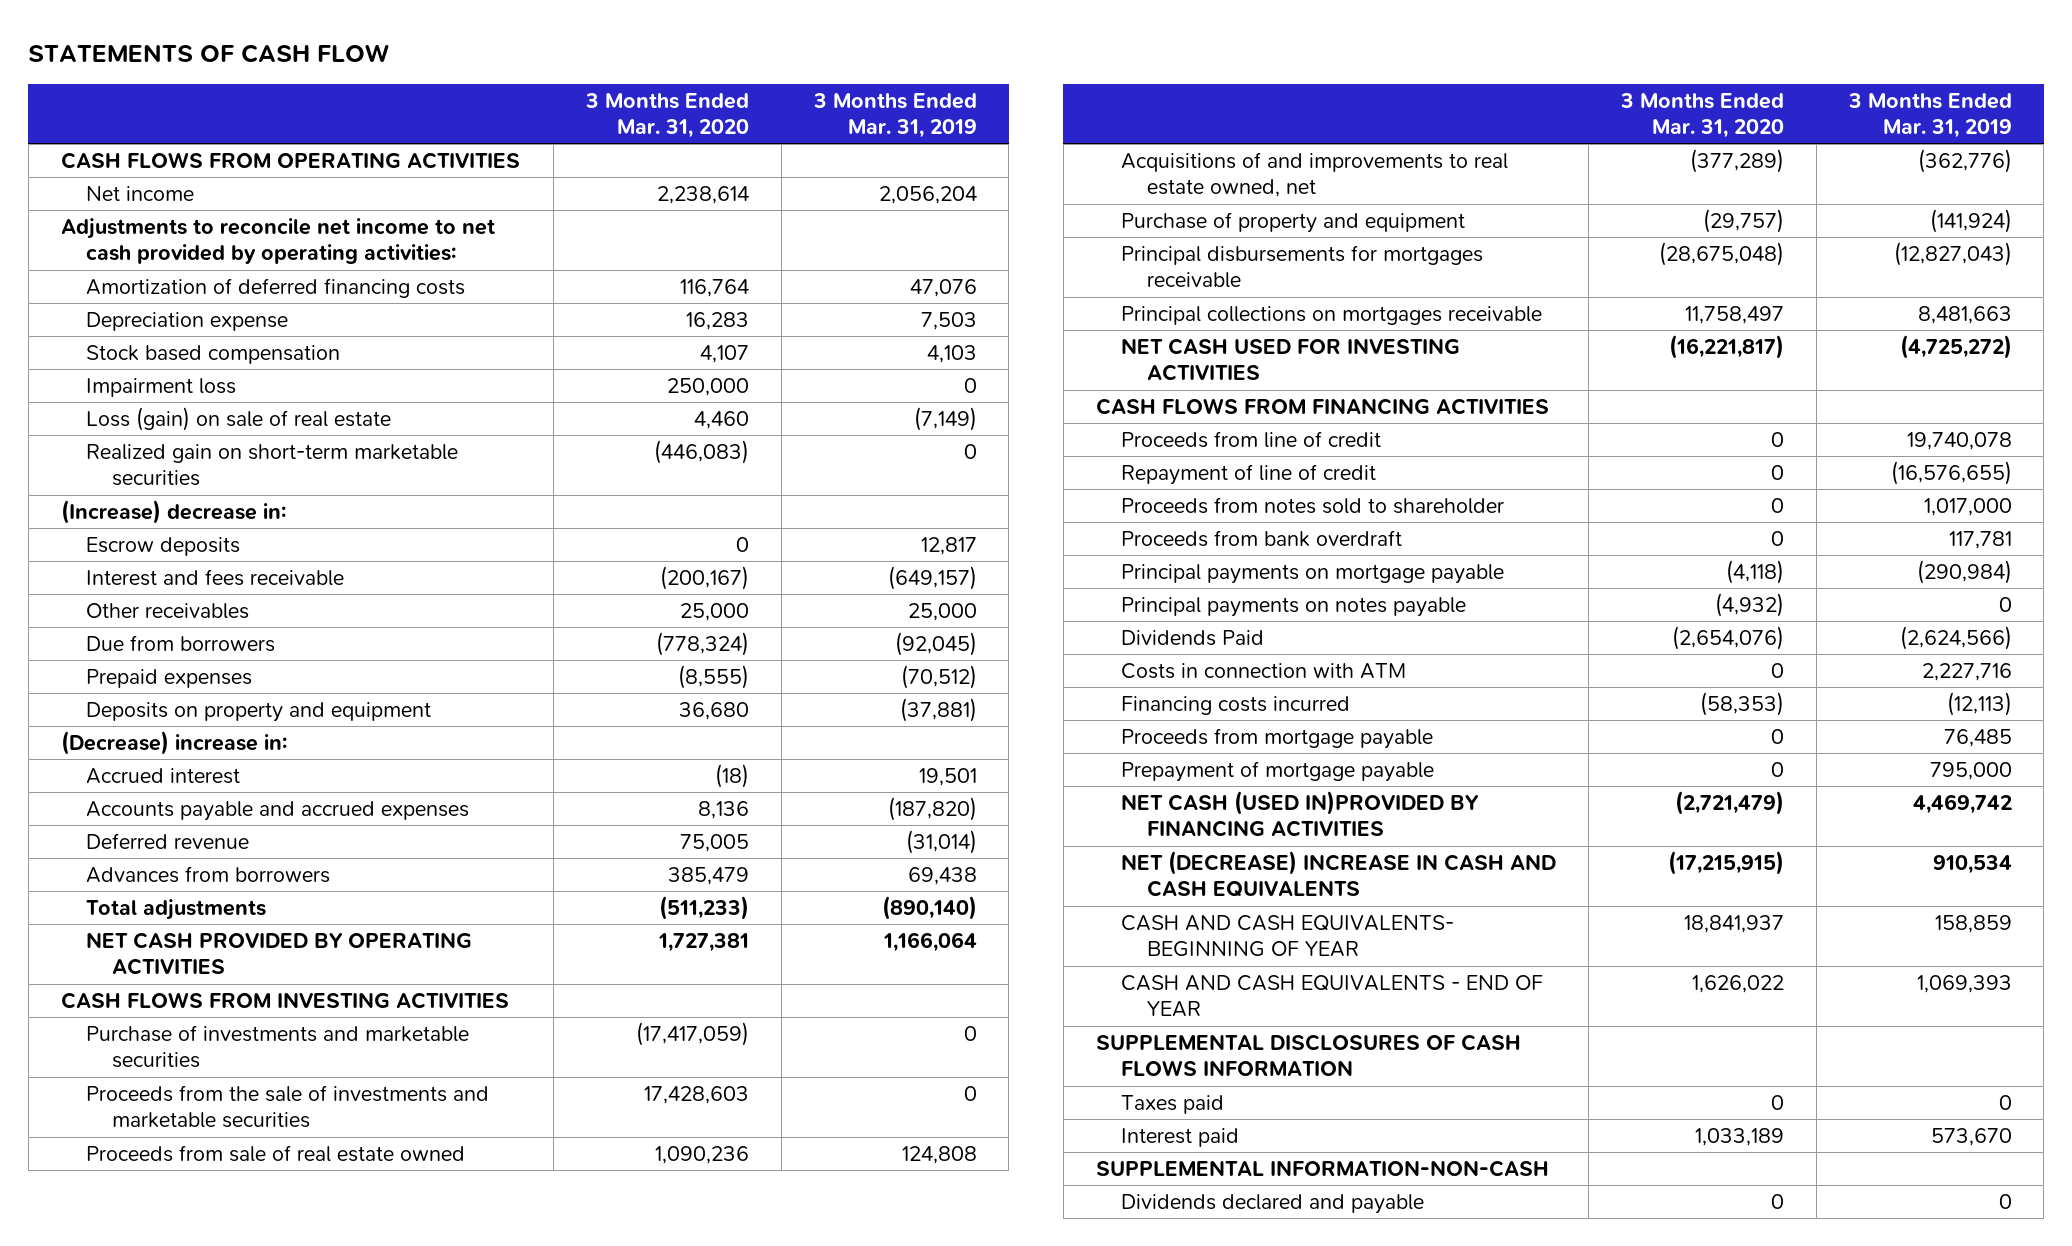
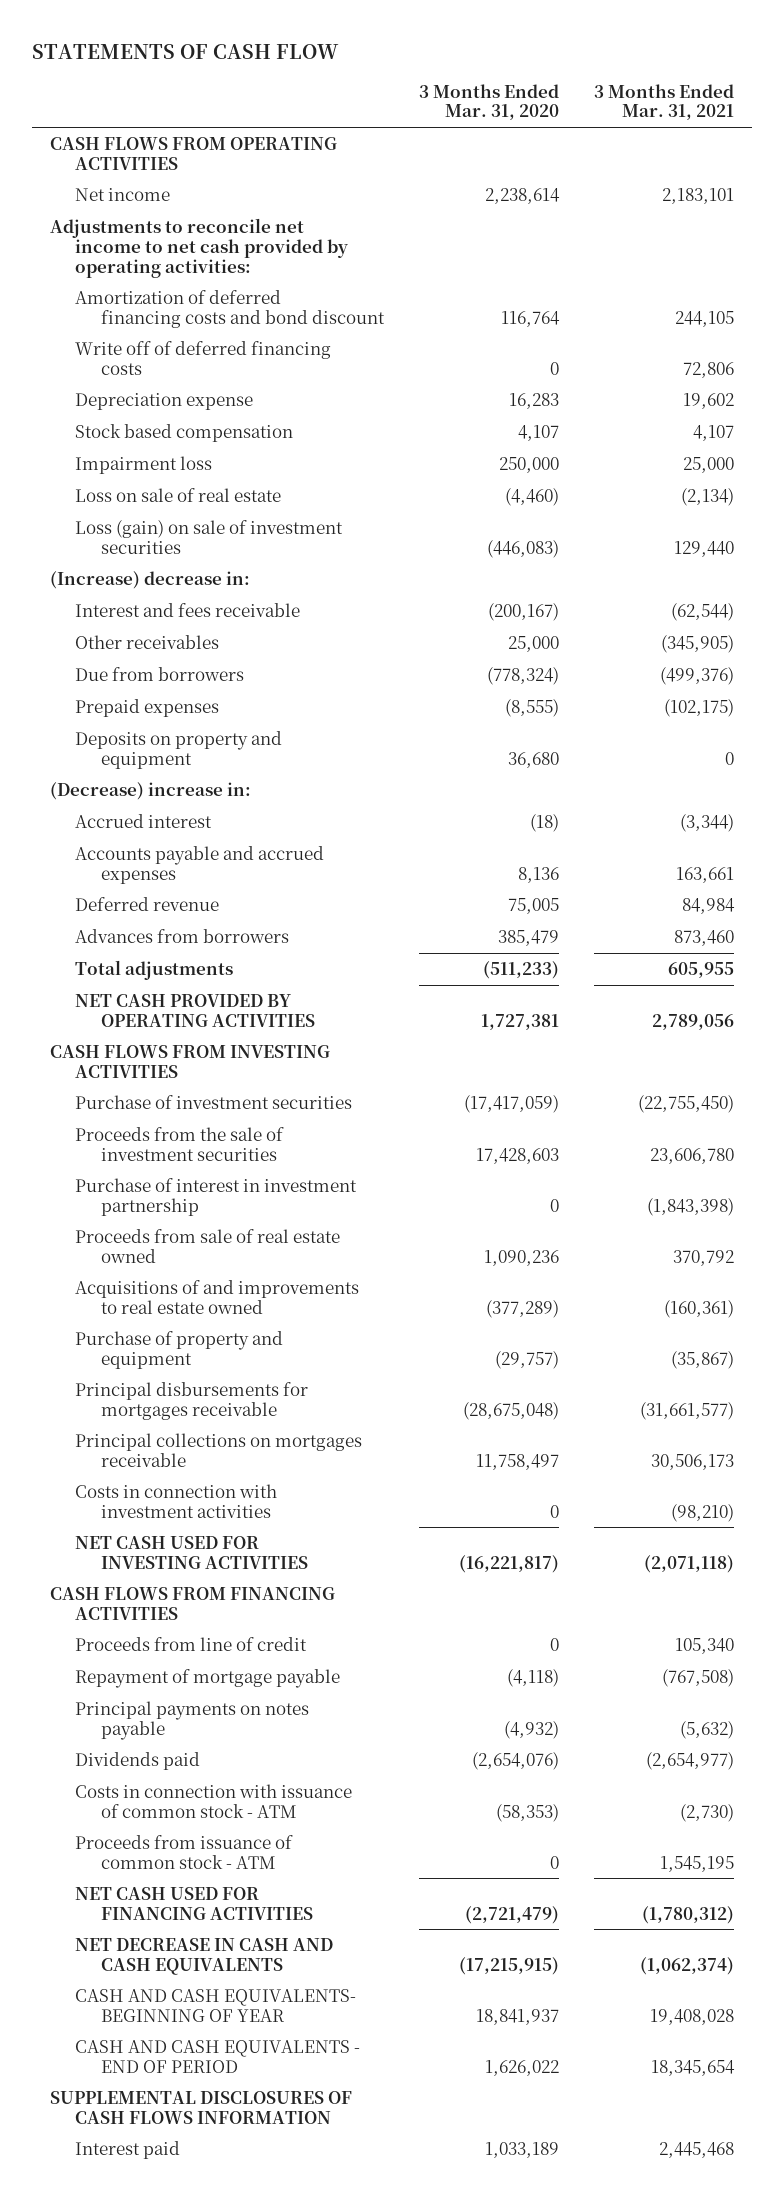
[812,92,977,139] 3 Months Ended Mar. 31, 2019 -> none
none -> [594,83,735,121] 3 Months Ended Mar. 31, 2021
[86,278,466,299] Amortization of deferred financing costs -> [75,290,385,328] Amortization of deferred financing costs and bond discount
none -> [75,341,332,375] Write off of deferred financing costs
[86,407,392,432] Loss (gain) on sale of real estate -> [75,488,282,503] Loss on sale of real estate
[694,411,750,430] 4,460 -> [505,488,560,507] (4,460)
[86,444,459,487] Realized gain on short-term marketable securities -> [75,520,344,554] Loss (gain) on sale of investment securities
[86,537,241,557] Escrow deposits -> none
[86,1025,470,1069] Purchase of investments and marketable securities -> [75,1095,353,1110] Purchase of investment securities
[86,1085,490,1129] Proceeds from the sale of investments and marketable securities -> [75,1127,285,1161] Proceeds from the sale of investment securities
none -> [75,1178,358,1216] Purchase of interest in investment partnership
[1121,152,1509,198] Acquisitions of and improvements to real estate owned, net -> [75,1280,360,1314] Acquisitions of and improvements to real estate owned
none -> [75,1484,278,1518] Costs in connection with investment activities
[1121,497,1505,515] Proceeds from notes sold to shareholder -> none
[1121,530,1403,548] Proceeds from bank overdraft -> none
[1121,564,1505,585] Principal payments on mortgage payable -> none
[1121,464,1377,486] Repayment of line of credit -> [75,1669,341,1689] Repayment of mortgage payable
[1771,465,1785,481] 0 -> [507,1669,560,1688] (4,118)
[1121,696,1351,716] Financing costs incurred -> none
[1121,728,1434,750] Proceeds from mortgage payable -> none
[1121,761,1435,783] Prepayment of mortgage payable -> none
[1121,630,1265,647] Dividends Paid -> [75,1752,201,1771] Dividends paid
[1121,663,1407,680] Costs in connection with ATM -> [75,1784,353,1818] Costs in connection with issuance of common stock - ATM
[1771,663,1785,679] 0 -> [496,1803,560,1822] (58,353)
none -> [75,1835,294,1869] Proceeds from issuance of common stock - ATM
[1121,791,1480,838] NET CASH (USED IN)PROVIDED BY FINANCING ACTIVITIES -> [75,1887,313,1920] NET CASH USED FOR FINANCING ACTIVITIES
[1121,851,1557,898] NET (DECREASE) INCREASE IN CASH AND CASH EQUIVALENTS -> [75,1938,334,1975] NET DECREASE IN CASH AND CASH EQUIVALENTS
[1121,975,1544,1018] CASH AND CASH EQUIVALENTS - END OF YEAR -> [75,2040,361,2073] CASH AND CASH EQUIVALENTS - END OF PERIOD
[1121,1095,1225,1115] Taxes paid -> none
[1095,1160,1549,1178] SUPPLEMENTAL INFORMATION-NON-CASH -> none
[1121,1194,1425,1215] Dividends declared and payable -> none

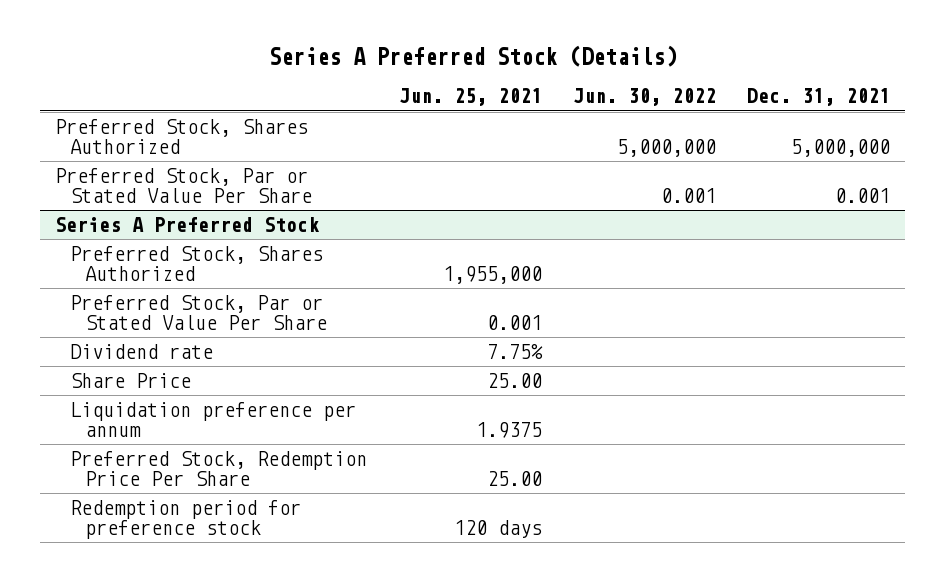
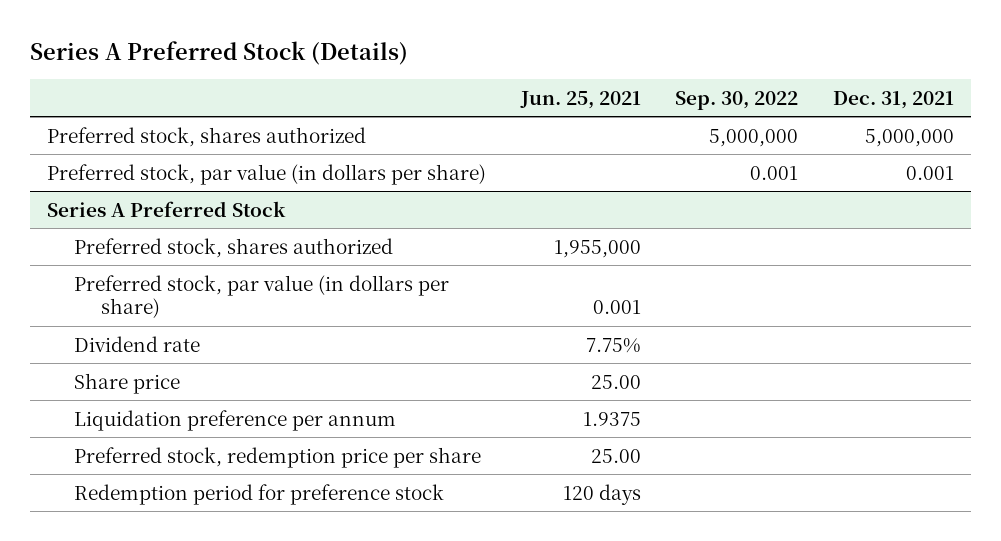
[572,88,716,107] Jun. 30, 2022 -> none
none -> [675,90,799,110] Sep. 30, 2022
[55,119,309,154] Preferred Stock, Shares Authorized -> [47,126,367,147] Preferred stock, shares authorized
[55,168,313,203] Preferred Stock, Par or Stated Value Per Share -> [47,163,487,185] Preferred stock, par value (in dollars per share)
[70,246,324,281] Preferred Stock, Shares Authorized -> [74,237,394,258] Preferred stock, shares authorized
[70,295,328,330] Preferred Stock, Par or Stated Value Per Share -> [74,274,450,319] Preferred stock, par value (in dollars per share)
[70,373,192,389] Share Price -> [74,372,181,394] Share price
[70,451,368,486] Preferred Stock, Redemption Price Per Share -> [74,446,482,468] Preferred stock, redemption price per share

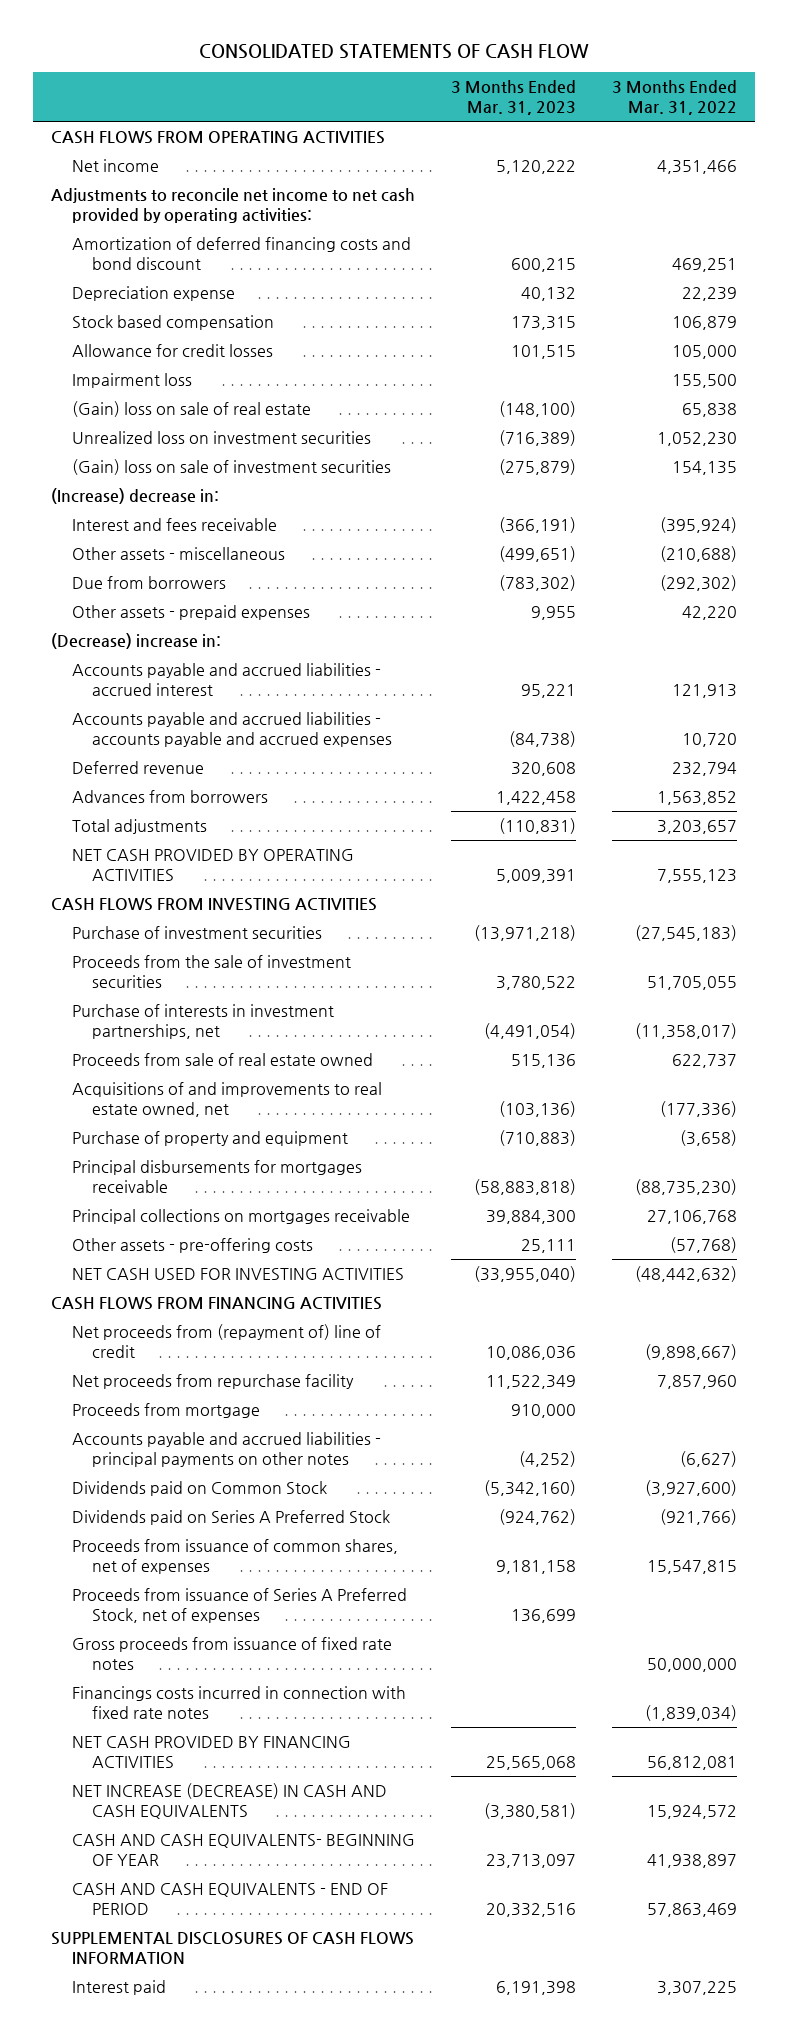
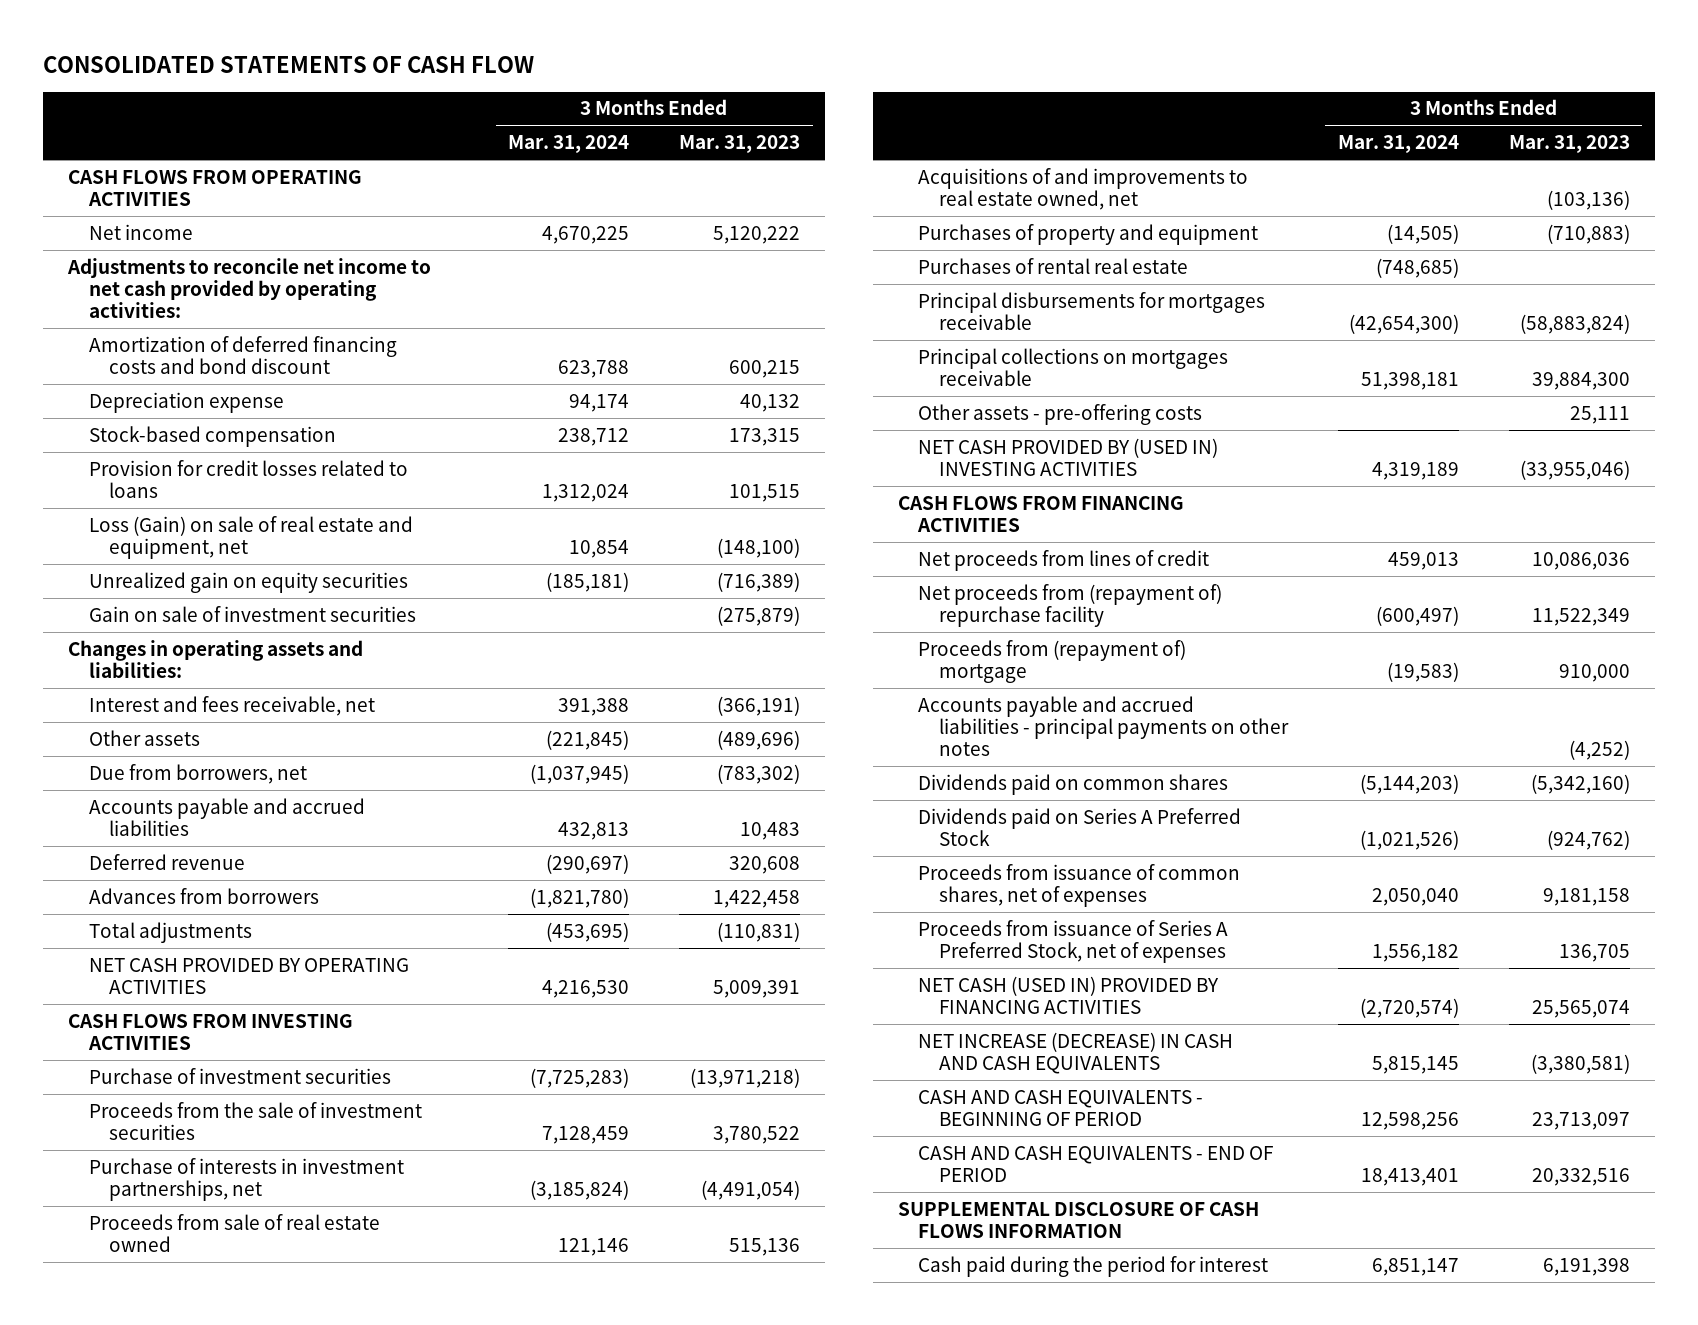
[612,80,738,115] 3 Months Ended Mar. 31, 2022 -> none
none -> [508,135,630,154] Mar. 31, 2024
[71,372,192,388] Impairment loss -> none
[51,487,220,504] (Increase) decrease in: -> none
[71,604,310,620] Other assets - prepaid expenses -> none
[51,632,222,649] (Decrease) increase in: -> none
[71,662,381,696] Accounts payable and accrued liabilities - accrued interest -> none
[71,314,274,330] Stock based compensation -> [88,425,336,447] Stock-based compensation
[71,343,273,357] Allowance for credit losses -> [88,459,408,498] Provision for credit losses related to loans
[71,400,311,417] (Gain) loss on sale of real estate -> [88,515,413,559] Loss (Gain) on sale of real estate and equipment, net
[71,430,371,444] Unrealized loss on investment securities -> [88,571,408,593] Unrealized gain on equity securities
[71,458,391,475] (Gain) loss on sale of investment securities -> [88,605,416,622] Gain on sale of investment securities
none -> [68,639,364,678] Changes in operating assets and liabilities:
[71,517,277,531] Interest and fees receivable -> [88,695,375,716] Interest and fees receivable, net
[71,546,285,560] Other assets - miscellaneous -> [88,729,200,746] Other assets
[499,545,577,562] (499,651) -> [717,729,801,750] (489,696)
[71,575,226,589] Due from borrowers -> [88,763,307,784] Due from borrowers, net
[71,711,392,747] Accounts payable and accrued liabilities - accounts payable and accrued expenses -> [88,797,365,836] Accounts payable and accrued liabilities
[509,730,577,747] (84,738) -> [740,821,801,840] 10,483
[71,1130,348,1146] Purchase of property and equipment -> [918,223,1259,245] Purchases of property and equipment
none -> [918,257,1189,274] Purchases of rental real estate
[474,1178,577,1195] (58,883,818) -> [1519,313,1630,334] (58,883,824)
[71,1267,404,1280] NET CASH USED FOR INVESTING ACTIVITIES -> [918,437,1219,476] NET CASH PROVIDED BY (USED IN) INVESTING ACTIVITIES
[474,1265,577,1282] (33,955,040) -> [1519,459,1630,480] (33,955,046)
[71,1323,381,1358] Net proceeds from (repayment of) line of credit -> [918,549,1210,571] Net proceeds from lines of credit
[71,1373,354,1389] Net proceeds from repurchase facility -> [918,583,1223,627] Net proceeds from (repayment of) repurchase facility
[71,1402,260,1418] Proceeds from mortgage -> [918,639,1187,683] Proceeds from (repayment of) mortgage
[71,1480,327,1496] Dividends paid on Common Stock -> [918,773,1229,795] Dividends paid on common shares
[71,1636,392,1670] Gross proceeds from issuance of fixed rate notes -> none
[71,1685,406,1719] Financings costs incurred in connection with fixed rate notes -> none
[511,1608,577,1623] 136,699 -> [1558,943,1630,962] 136,705
[71,1735,351,1768] NET CASH PROVIDED BY FINANCING ACTIVITIES -> [918,975,1220,1014] NET CASH (USED IN) PROVIDED BY FINANCING ACTIVITIES
[486,1755,577,1770] 25,565,068 -> [1531,999,1630,1018] 25,565,074
[71,1833,415,1866] CASH AND CASH EQUIVALENTS- BEGINNING OF YEAR -> [918,1089,1204,1126] CASH AND CASH EQUIVALENTS - BEGINNING OF PERIOD
[51,1931,415,1964] SUPPLEMENTAL DISCLOSURES OF CASH FLOWS INFORMATION -> [897,1201,1259,1238] SUPPLEMENTAL DISCLOSURE OF CASH FLOWS INFORMATION
[71,1979,166,1995] Interest paid -> [918,1255,1269,1277] Cash paid during the period for interest

